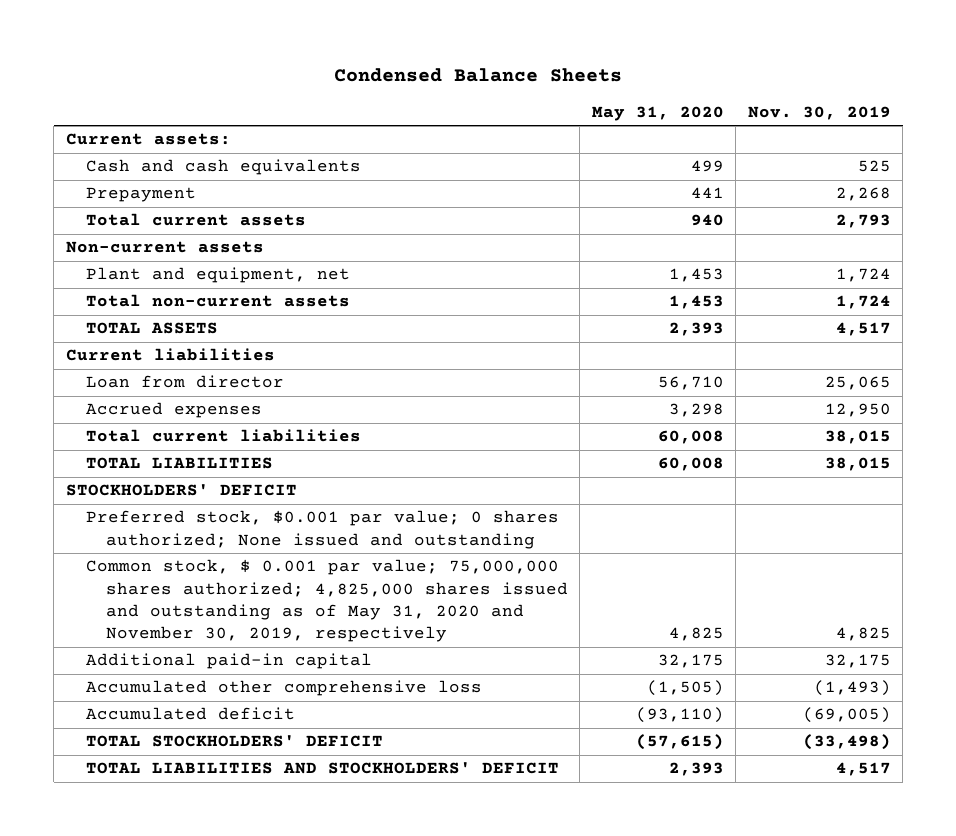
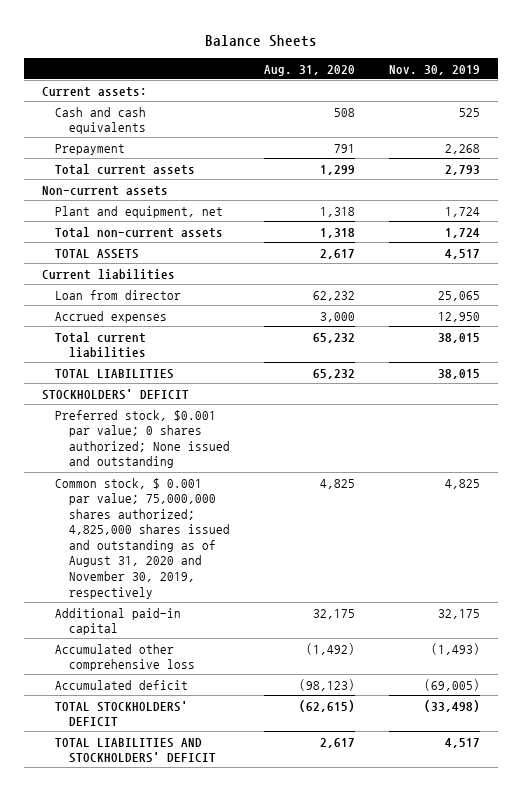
[334,67,623,82] Condensed Balance Sheets -> [204,34,317,47] Balance Sheets
[591,105,724,121] May 31, 2020 -> none
none -> [264,64,356,76] Aug. 31, 2020
[85,559,568,643] Common stock, $ 0.001 par value; 75,000,000 shares authorized; 4,825,000 shares issued and outstanding as of May 31, 2020 and November 30, 2019, respectively -> [55,477,230,599] Common stock, $ 0.001 par value; 75,000,000 shares authorized; 4,825,000 shares issued and outstanding as of August 31, 2020 and November 30, 2019, respectively

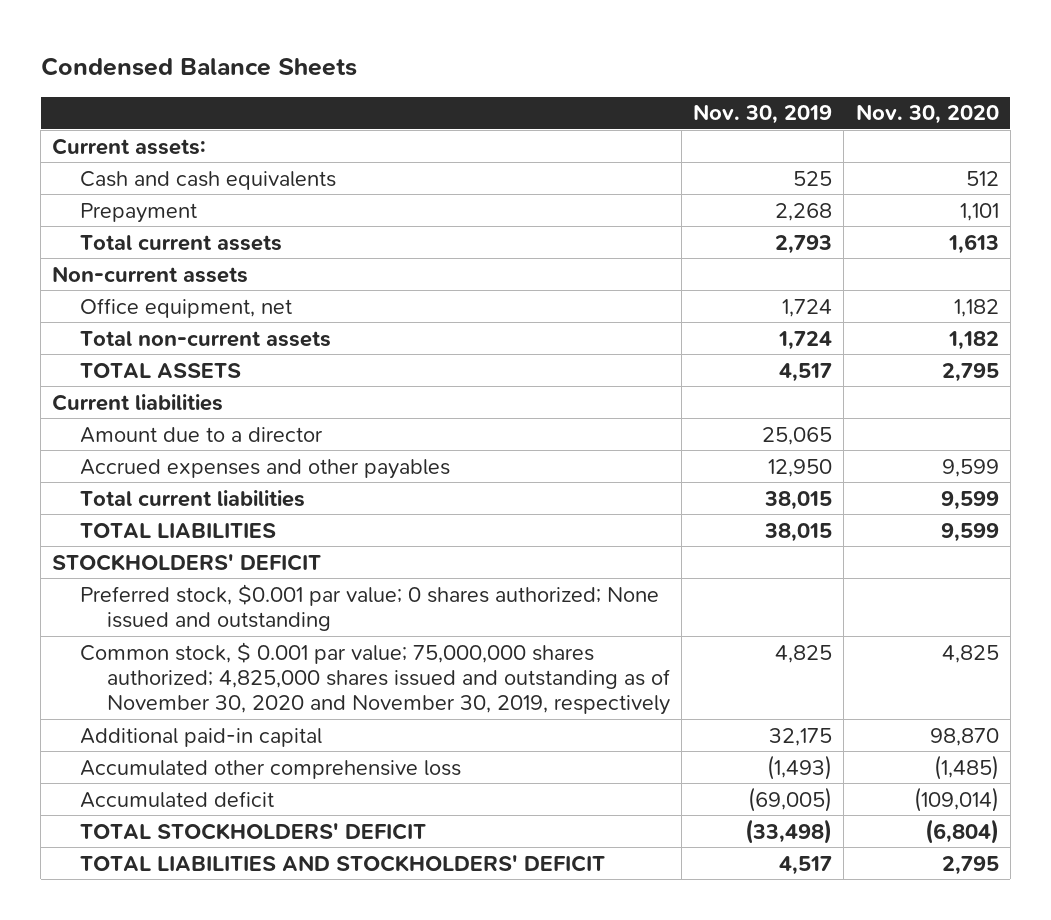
[204,34,317,47] Balance Sheets -> [40,56,357,76] Condensed Balance Sheets
[264,64,356,76] Aug. 31, 2020 -> none
none -> [855,104,999,125] Nov. 30, 2020
[55,205,224,218] Plant and equipment, net -> [79,297,292,318] Office equipment, net
[55,289,182,300] Loan from director -> [79,426,323,443] Amount due to a director
[55,310,168,323] Accrued expenses -> [79,458,450,479] Accrued expenses and other payables
[55,477,230,599] Common stock, $ 0.001 par value; 75,000,000 shares authorized; 4,825,000 shares issued and outstanding as of August 31, 2020 and November 30, 2019, respectively -> [79,641,671,716] Common stock, $ 0.001 par value; 75,000,000 shares authorized; 4,825,000 shares issued and outstanding as of November 30, 2020 and November 30, 2019, respectively

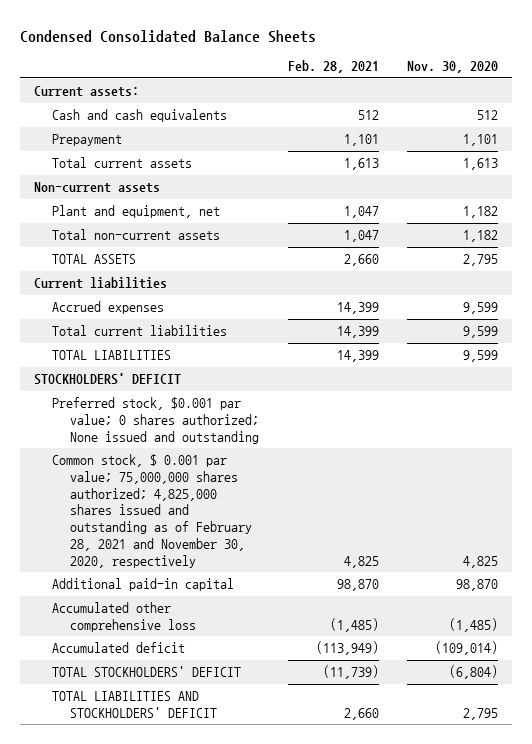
[40,56,357,76] Condensed Balance Sheets -> [19,29,316,43] Condensed Consolidated Balance Sheets
[693,104,833,125] Nov. 30, 2019 -> none
none -> [287,60,379,74] Feb. 28, 2021
[79,297,292,318] Office equipment, net -> [51,205,220,219] Plant and equipment, net
[79,426,323,443] Amount due to a director -> none
[79,458,450,479] Accrued expenses and other payables -> [51,301,164,315] Accrued expenses
[79,641,671,716] Common stock, $ 0.001 par value; 75,000,000 shares authorized; 4,825,000 shares issued and outstanding as of November 30, 2020 and November 30, 2019, respectively -> [51,454,253,568] Common stock, $ 0.001 par value; 75,000,000 shares authorized; 4,825,000 shares issued and outstanding as of February 28, 2021 and November 30, 2020, respectively

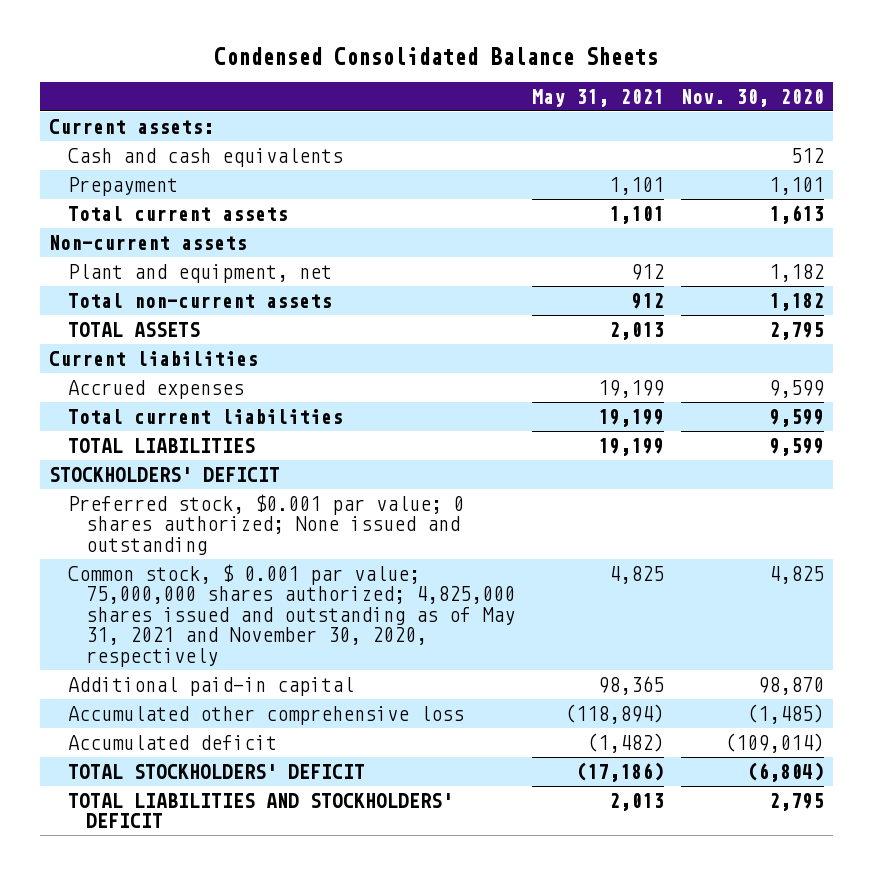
[287,60,379,74] Feb. 28, 2021 -> none
none -> [532,88,665,107] May 31, 2021
[51,454,253,568] Common stock, $ 0.001 par value; 75,000,000 shares authorized; 4,825,000 shares issued and outstanding as of February 28, 2021 and November 30, 2020, respectively -> [67,563,516,667] Common stock, $ 0.001 par value; 75,000,000 shares authorized; 4,825,000 shares issued and outstanding as of May 31, 2021 and November 30, 2020, respectively

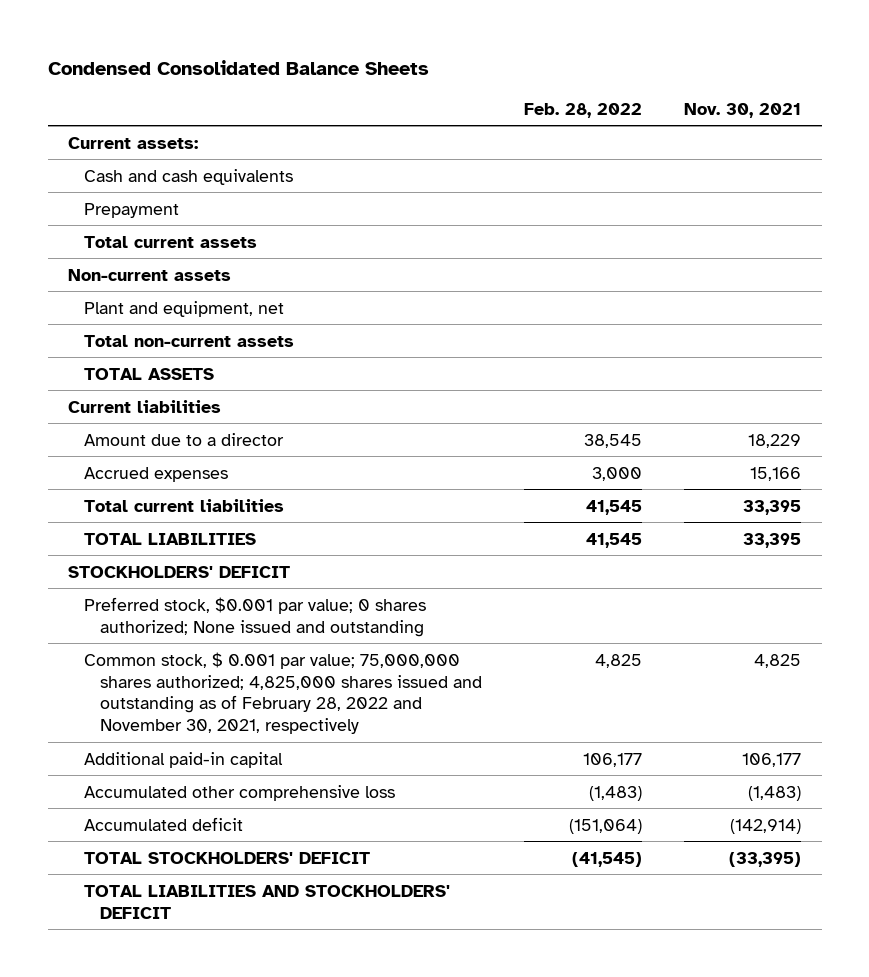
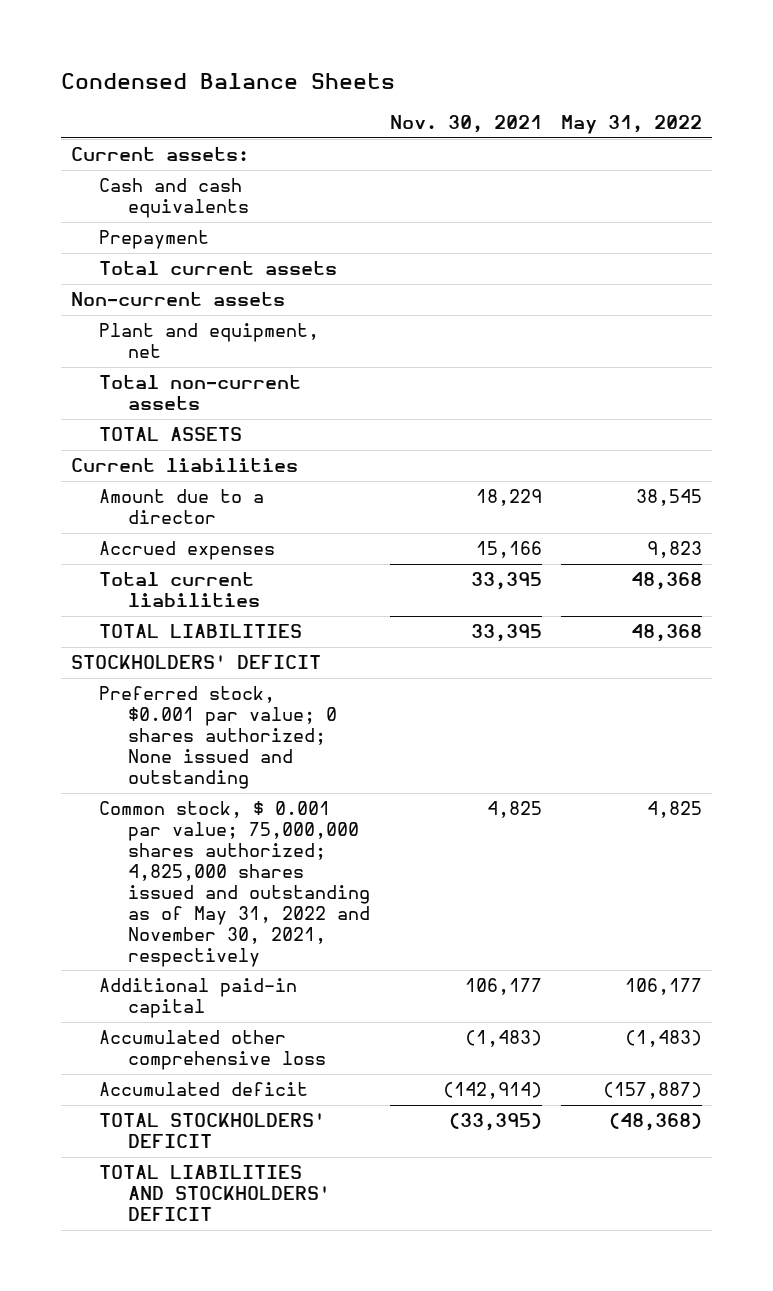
[47,59,429,75] Condensed Consolidated Balance Sheets -> [60,72,395,89] Condensed Balance Sheets
[524,102,643,118] Feb. 28, 2022 -> none
none -> [561,115,703,135] May 31, 2022
[84,651,483,735] Common stock, $ 0.001 par value; 75,000,000 shares authorized; 4,825,000 shares issued and outstanding as of February 28, 2022 and November 30, 2021, respectively -> [99,801,371,967] Common stock, $ 0.001 par value; 75,000,000 shares authorized; 4,825,000 shares issued and outstanding as of May 31, 2022 and November 30, 2021, respectively

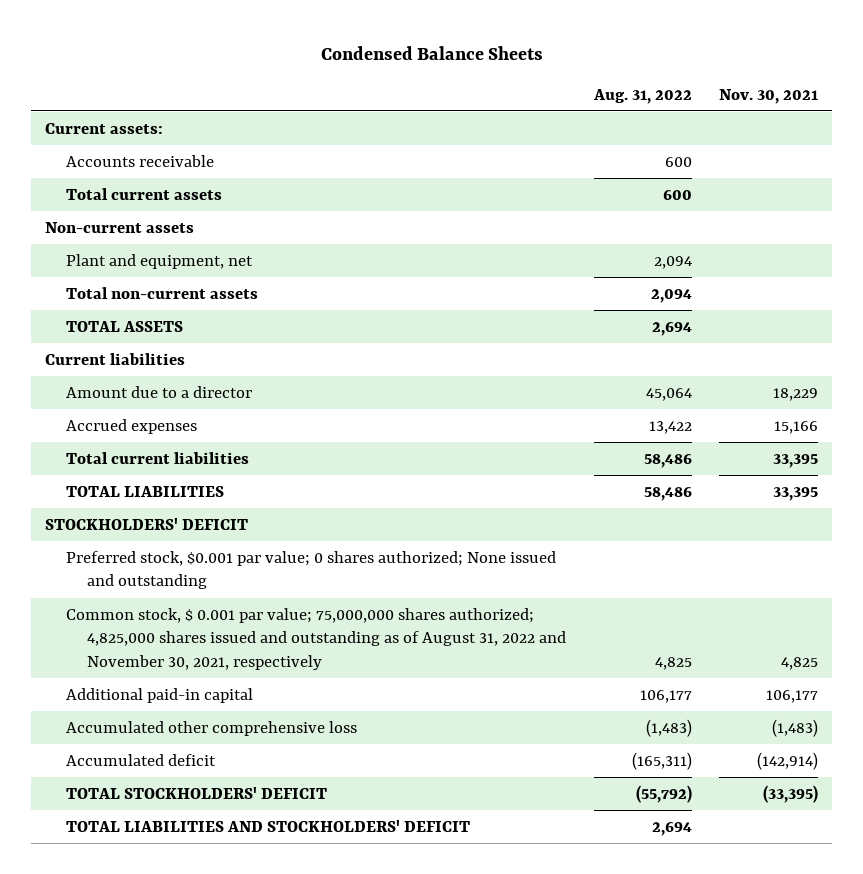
[561,115,703,135] May 31, 2022 -> none
none -> [592,88,692,104] Aug. 31, 2022
[99,178,250,219] Cash and cash equivalents -> none
[99,230,210,250] Prepayment -> none
none -> [65,154,214,167] Accounts receivable
[99,801,371,967] Common stock, $ 0.001 par value; 75,000,000 shares authorized; 4,825,000 shares issued and outstanding as of May 31, 2022 and November 30, 2021, respectively -> [65,607,566,671] Common stock, $ 0.001 par value; 75,000,000 shares authorized; 4,825,000 shares issued and outstanding as of August 31, 2022 and November 30, 2021, respectively

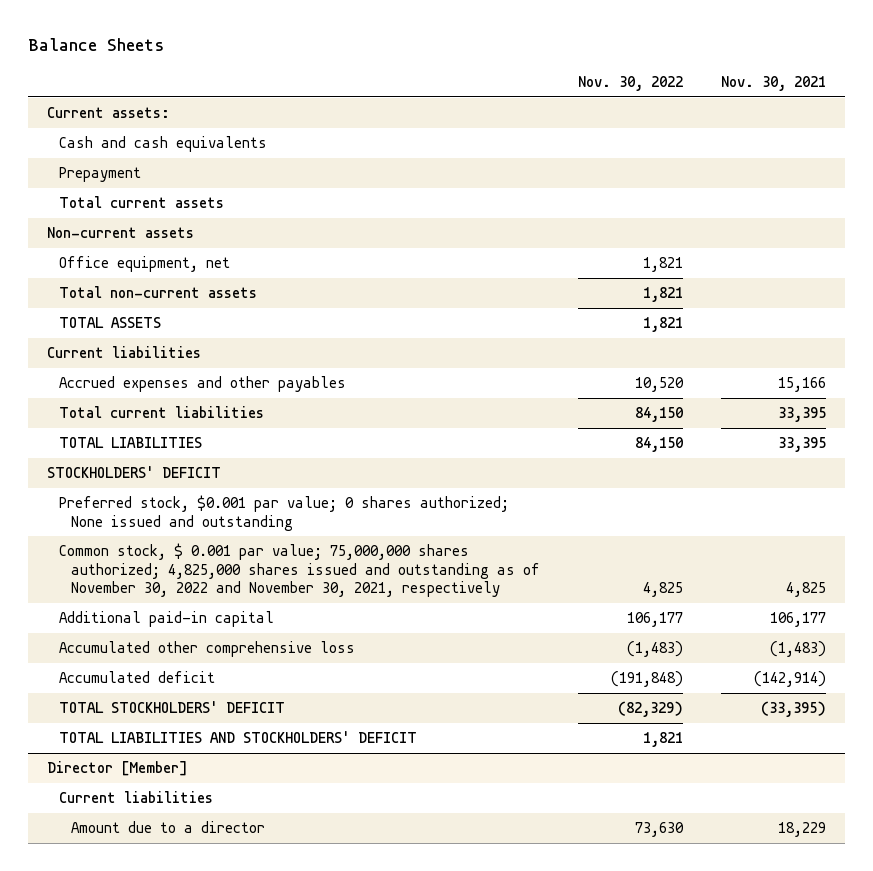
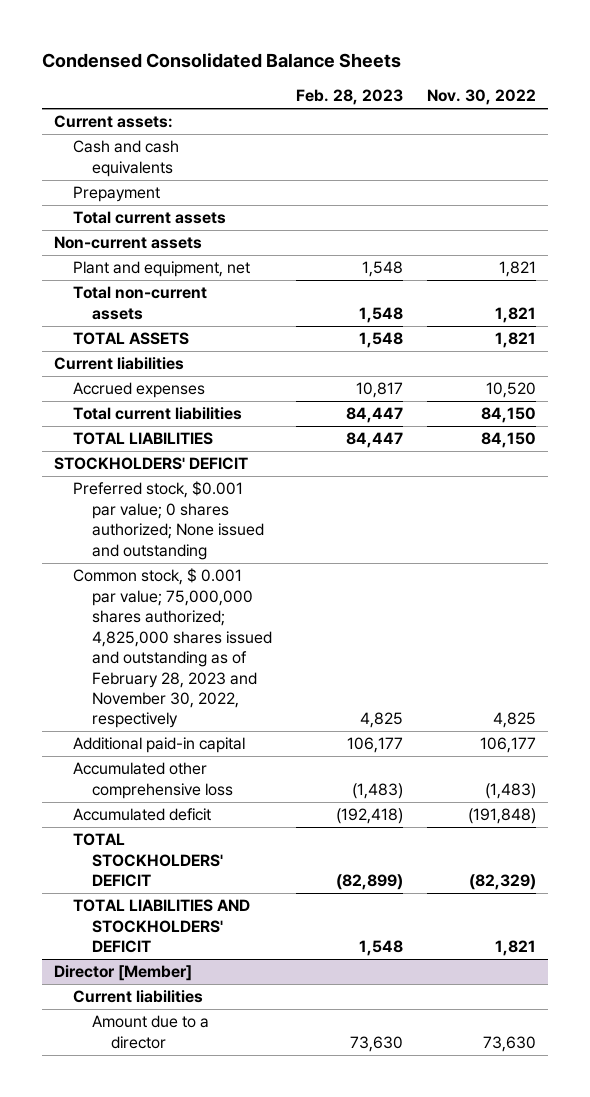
[27,38,164,52] Balance Sheets -> [42,52,402,68] Condensed Consolidated Balance Sheets
[721,75,827,91] Nov. 30, 2021 -> none
none -> [296,89,404,106] Feb. 28, 2023
[59,256,231,273] Office equipment, net -> [73,261,251,278] Plant and equipment, net
[59,376,347,393] Accrued expenses and other payables -> [73,382,206,399] Accrued expenses
[59,543,541,598] Common stock, $ 0.001 par value; 75,000,000 shares authorized; 4,825,000 shares issued and outstanding as of November 30, 2022 and November 30, 2021, respectively -> [73,568,273,729] Common stock, $ 0.001 par value; 75,000,000 shares authorized; 4,825,000 shares issued and outstanding as of February 28, 2023 and November 30, 2022, respectively

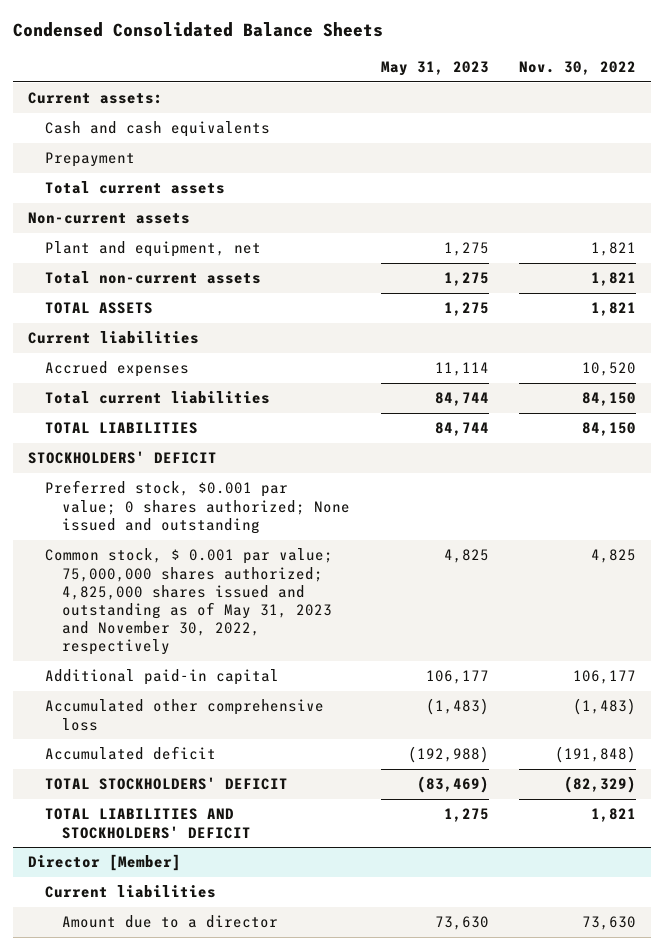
[296,89,404,106] Feb. 28, 2023 -> none
none -> [380,61,489,77] May 31, 2023
[73,568,273,729] Common stock, $ 0.001 par value; 75,000,000 shares authorized; 4,825,000 shares issued and outstanding as of February 28, 2023 and November 30, 2022, respectively -> [45,548,334,656] Common stock, $ 0.001 par value; 75,000,000 shares authorized; 4,825,000 shares issued and outstanding as of May 31, 2023 and November 30, 2022, respectively

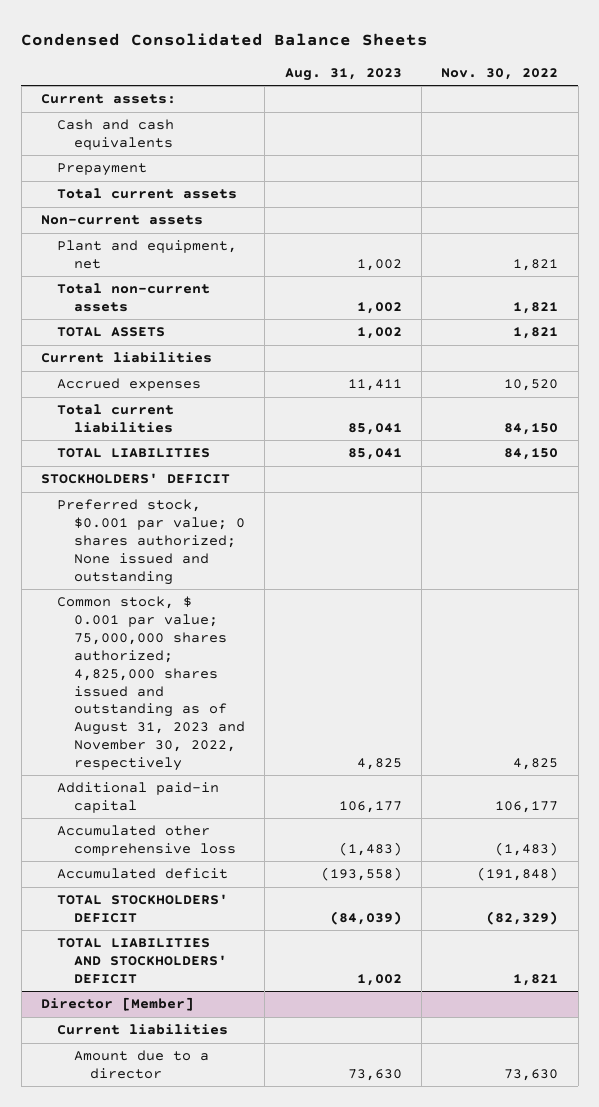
[380,61,489,77] May 31, 2023 -> none
none -> [284,68,402,82] Aug. 31, 2023
[45,548,334,656] Common stock, $ 0.001 par value; 75,000,000 shares authorized; 4,825,000 shares issued and outstanding as of May 31, 2023 and November 30, 2022, respectively -> [57,596,245,772] Common stock, $ 0.001 par value; 75,000,000 shares authorized; 4,825,000 shares issued and outstanding as of August 31, 2023 and November 30, 2022, respectively

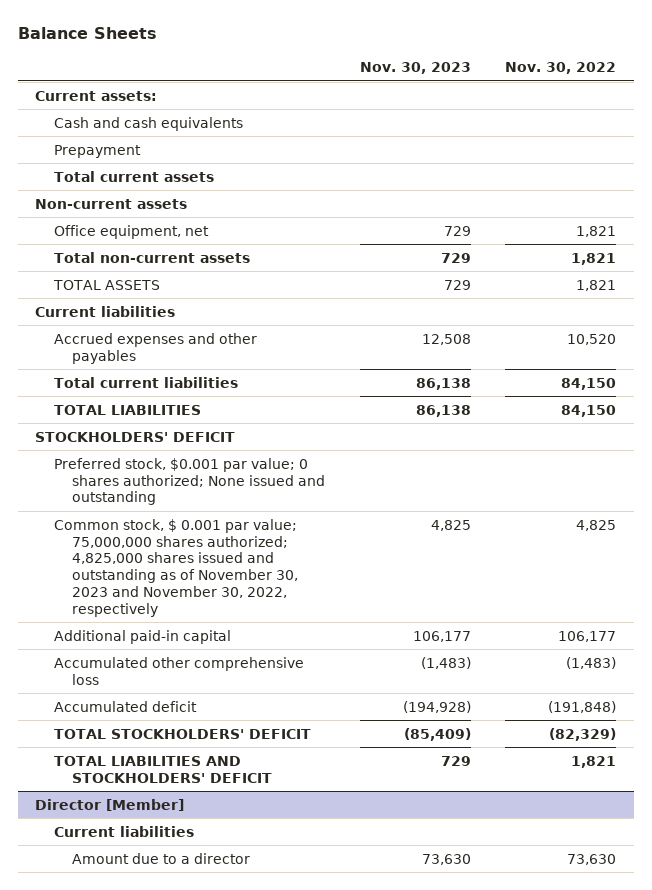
[21,32,429,46] Condensed Consolidated Balance Sheets -> [17,27,157,40] Balance Sheets
[284,68,402,82] Aug. 31, 2023 -> none
none -> [359,62,471,75] Nov. 30, 2023
[57,240,238,270] Plant and equipment, net -> [53,224,209,239] Office equipment, net
[57,378,202,392] Accrued expenses -> [53,332,257,364] Accrued expenses and other payables
[57,596,245,772] Common stock, $ 0.001 par value; 75,000,000 shares authorized; 4,825,000 shares issued and outstanding as of August 31, 2023 and November 30, 2022, respectively -> [53,518,299,617] Common stock, $ 0.001 par value; 75,000,000 shares authorized; 4,825,000 shares issued and outstanding as of November 30, 2023 and November 30, 2022, respectively

